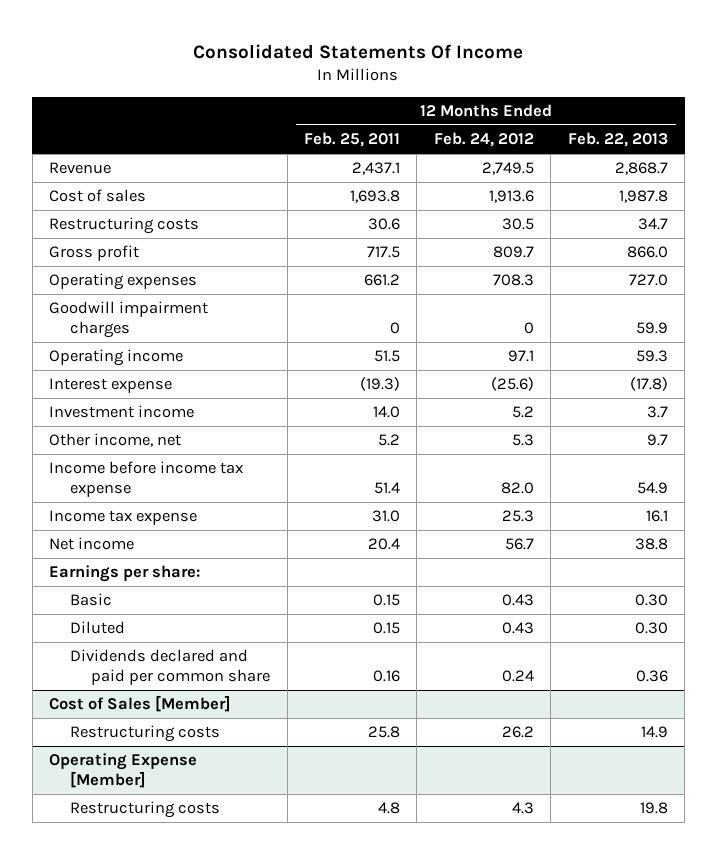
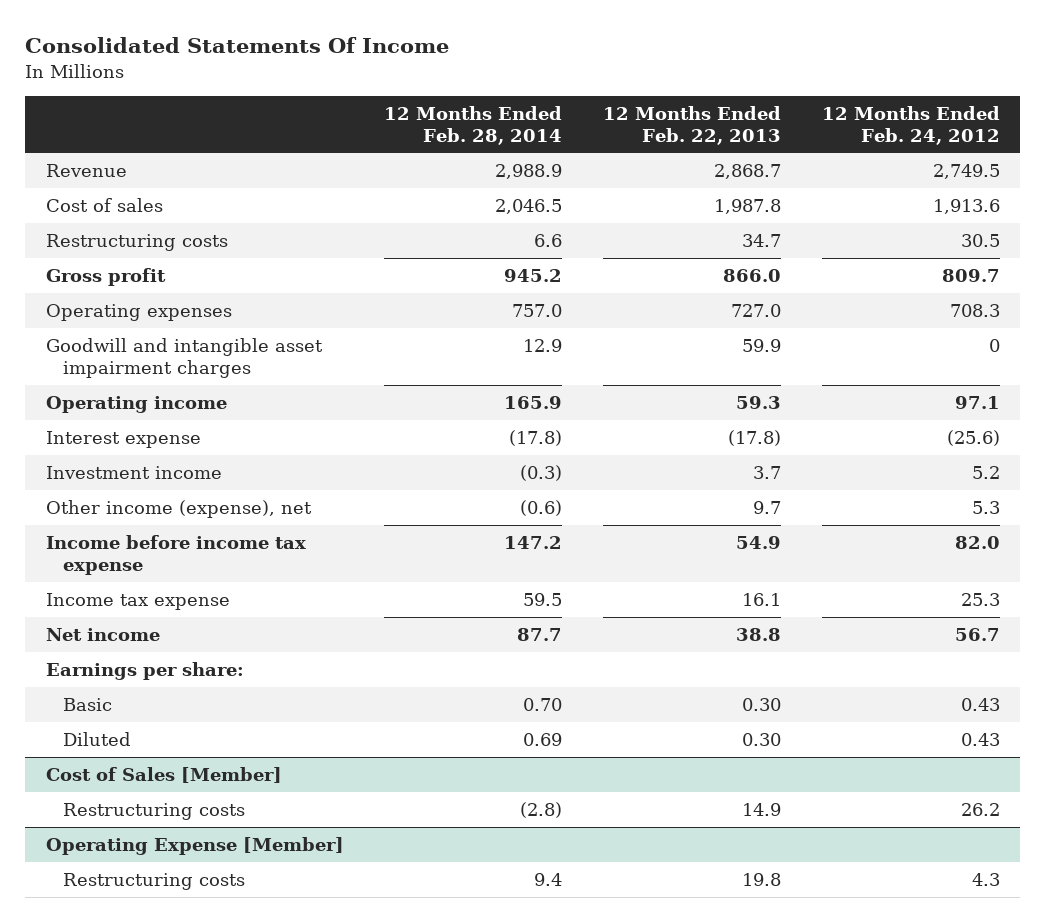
[304,132,401,148] Feb. 25, 2011 -> none
none -> [384,105,563,145] 12 Months Ended Feb. 28, 2014
[49,301,209,339] Goodwill impairment charges -> [45,337,323,378] Goodwill and intangible asset impairment charges
[49,433,182,448] Other income, net -> [45,499,312,518] Other income (expense), net
[70,649,271,686] Dividends declared and paid per common share -> none

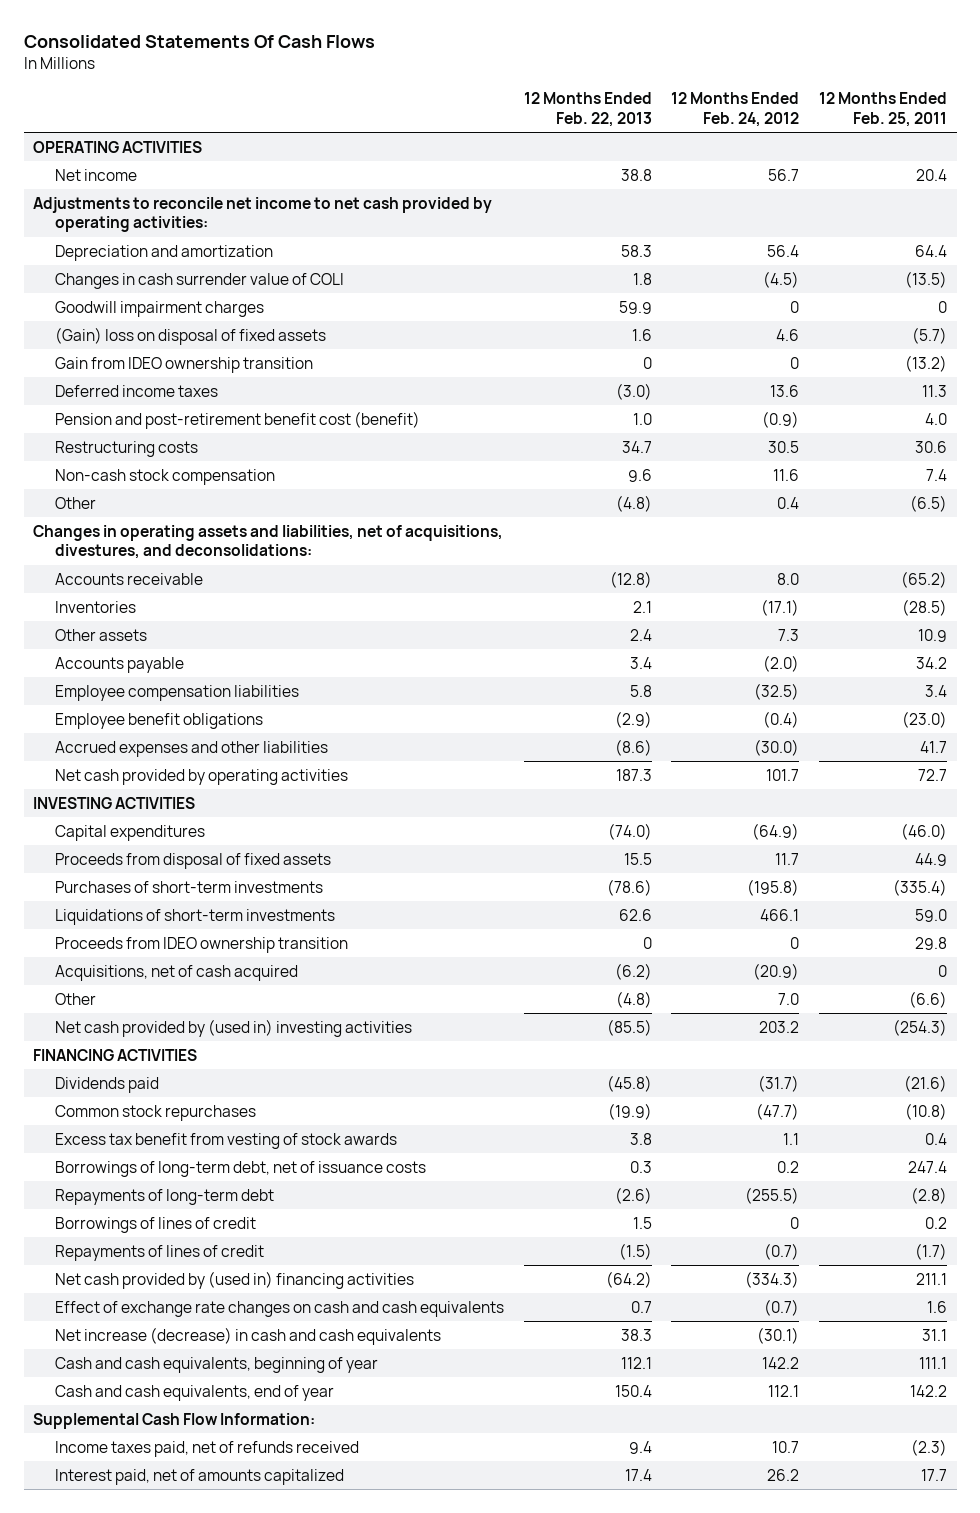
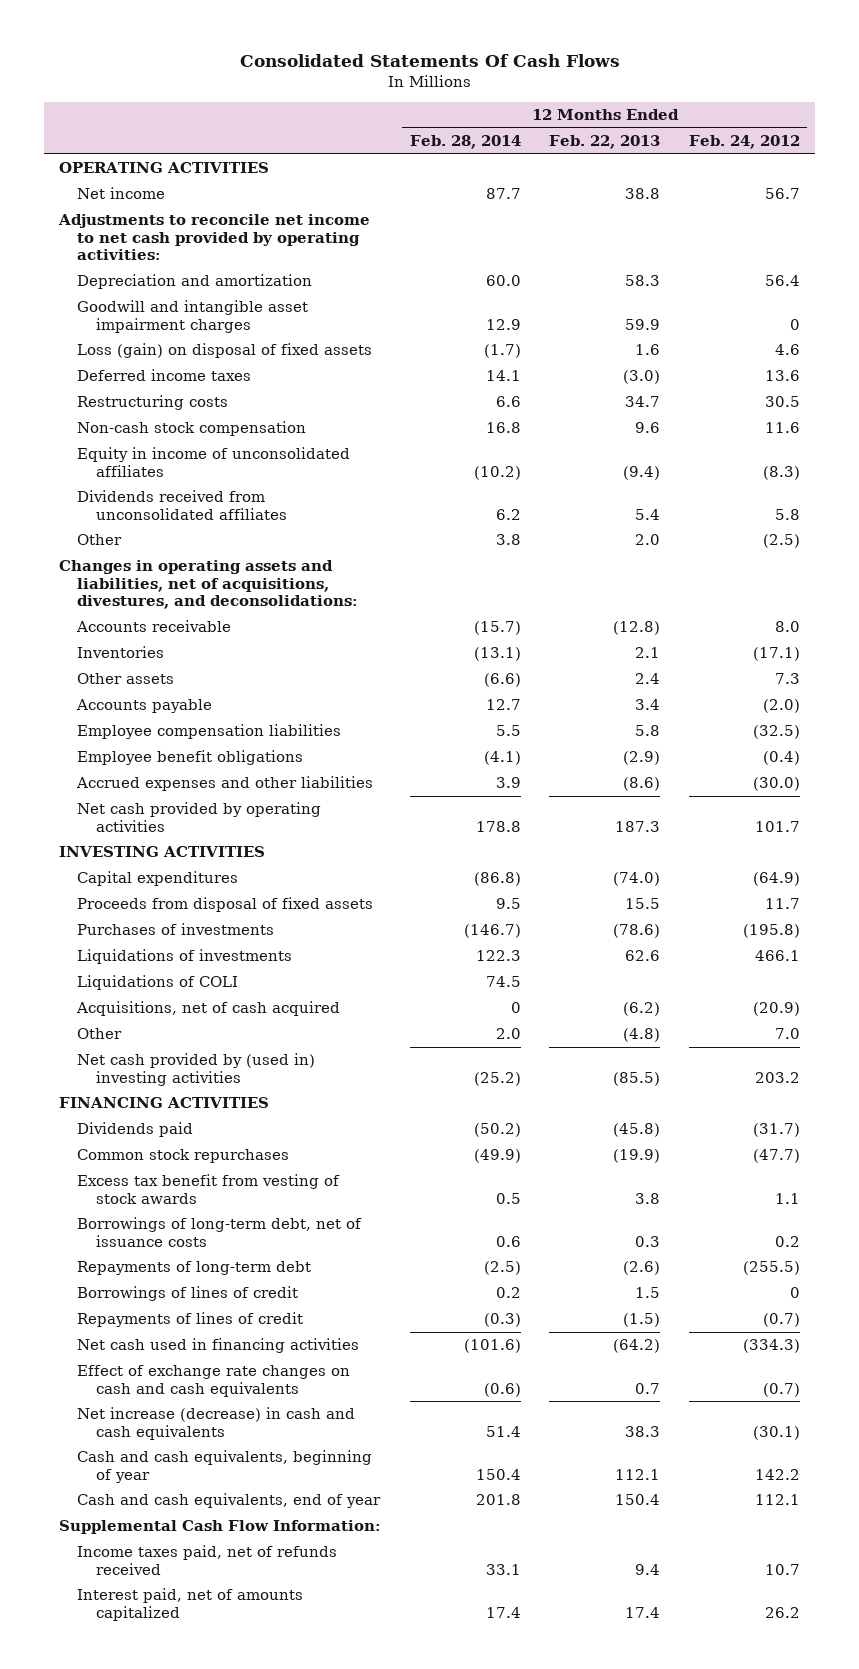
[818,92,947,127] 12 Months Ended Feb. 25, 2011 -> none
none -> [409,135,521,150] Feb. 28, 2014
[55,272,345,289] Changes in cash surrender value of COLI -> none
[55,356,314,373] Gain from IDEO ownership transition -> none
[55,300,265,317] Goodwill impairment charges -> [77,300,309,333] Goodwill and intangible asset impairment charges
[55,326,327,345] (Gain) loss on disposal of fixed assets -> [77,343,373,359] Loss (gain) on disposal of fixed assets
[55,410,421,429] Pension and post-retirement benefit cost (benefit) -> none
none -> [77,447,351,477] Equity in income of unconsolidated affiliates
none -> [77,490,287,520] Dividends received from unconsolidated affiliates
[615,494,652,512] (4.8) -> [635,534,661,546] 2.0
[777,496,800,509] 0.4 -> [763,534,801,549] (2.5)
[55,936,349,953] Proceeds from IDEO ownership transition -> none
[55,880,324,893] Purchases of short-term investments -> [77,923,275,936] Purchases of investments
[55,908,336,925] Liquidations of short-term investments -> [77,949,293,965] Liquidations of investments
none -> [77,975,239,991] Liquidations of COLI
[55,1270,415,1289] Net cash provided by (used in) financing activities -> [77,1338,360,1354] Net cash used in financing activities

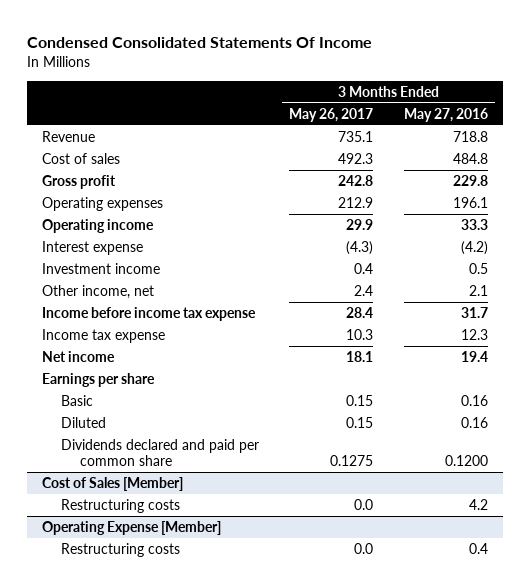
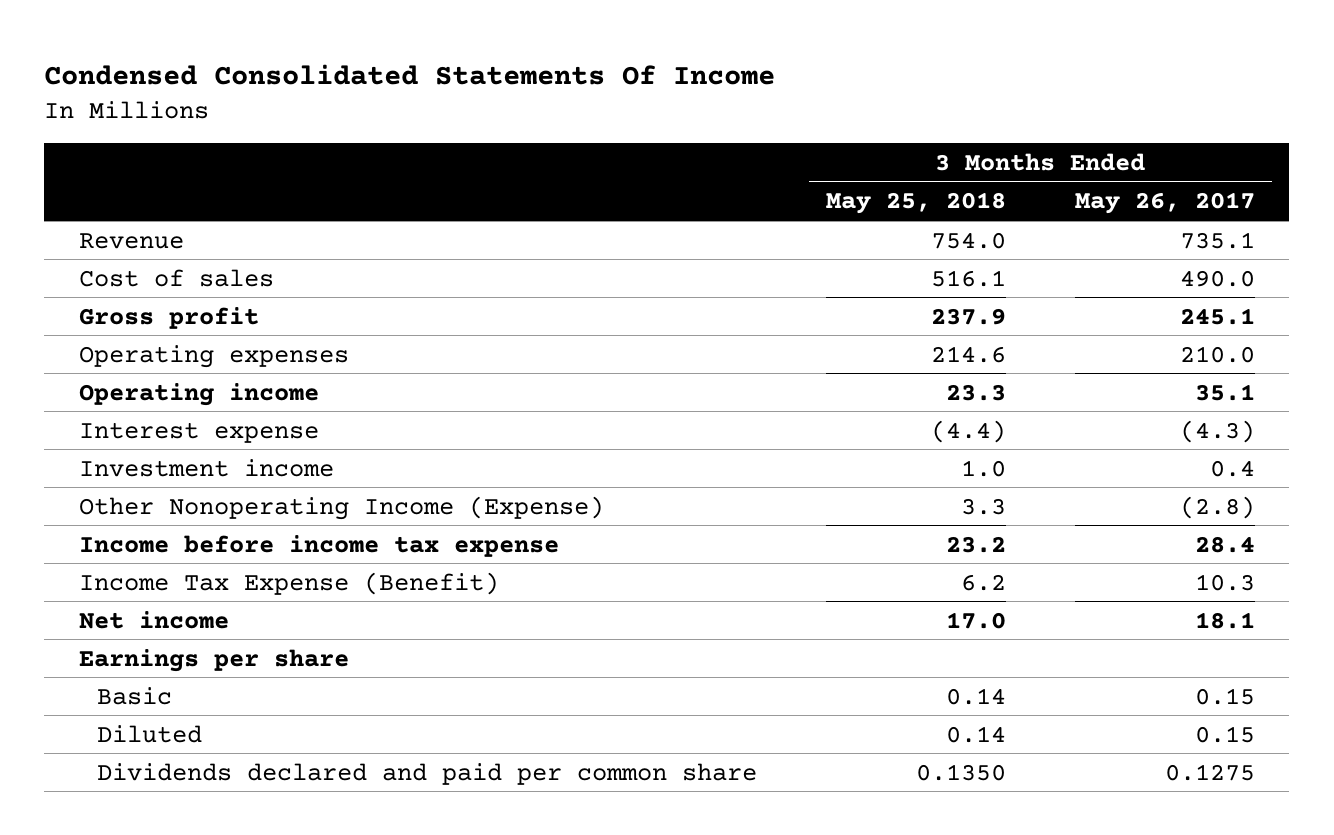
[403,107,488,122] May 27, 2016 -> none
none -> [826,192,1007,215] May 25, 2018
[338,152,374,164] 492.3 -> [1179,269,1255,287] 490.0
[338,174,374,186] 242.8 -> [1179,307,1255,325] 245.1
[338,196,374,208] 212.9 -> [1179,345,1255,363] 210.0
[346,218,374,230] 29.9 -> [1194,383,1255,401] 35.1
[42,284,155,299] Other income, net -> [78,495,604,520] Other Nonoperating Income (Expense)
[354,284,374,296] 2.4 -> [1179,495,1255,519] (2.8)
[42,328,166,343] Income tax expense -> [78,571,499,595] Income Tax Expense (Benefit)
[42,476,184,491] Cost of Sales [Member] -> none
[60,498,180,513] Restructuring costs -> none
[42,520,222,535] Operating Expense [Member] -> none
[60,542,180,557] Restructuring costs -> none

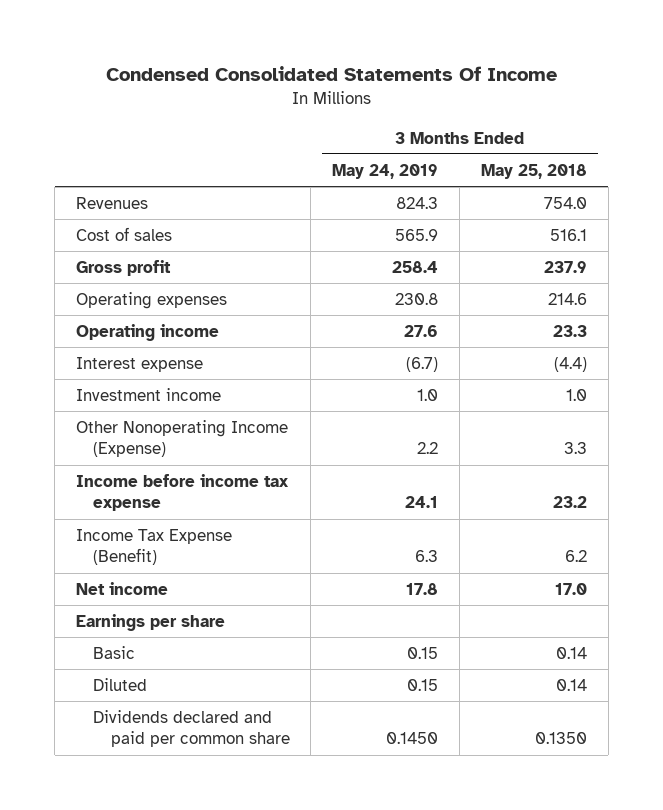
[1074,192,1255,215] May 26, 2017 -> none
none -> [332,163,439,179] May 24, 2019
[78,232,184,249] Revenue -> [76,197,149,210] Revenues

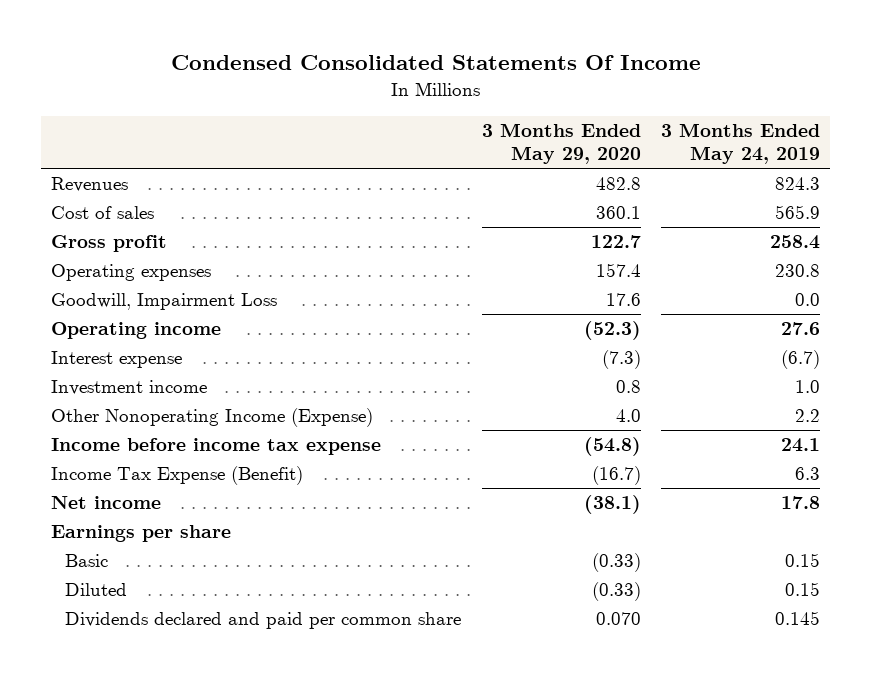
[480,163,587,179] May 25, 2018 -> none
none -> [481,122,641,165] 3 Months Ended May 29, 2020
none -> [50,293,277,311] Goodwill, Impairment Loss
[386,732,439,745] 0.1450 -> [775,611,821,626] 0.145

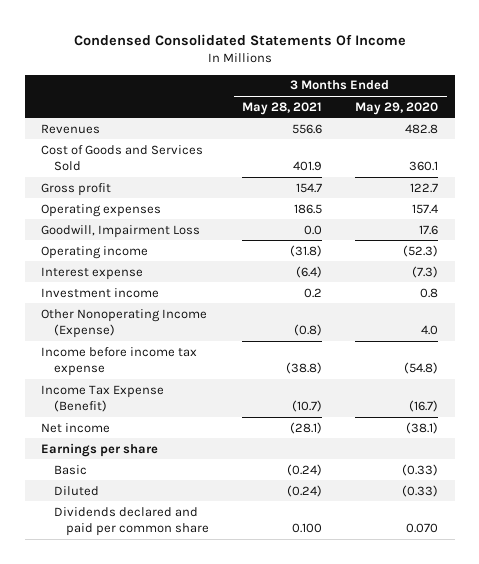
[661,122,821,165] 3 Months Ended May 24, 2019 -> none
none -> [242,101,323,115] May 28, 2021
[50,206,154,220] Cost of sales -> [41,144,204,171] Cost of Goods and Services Sold

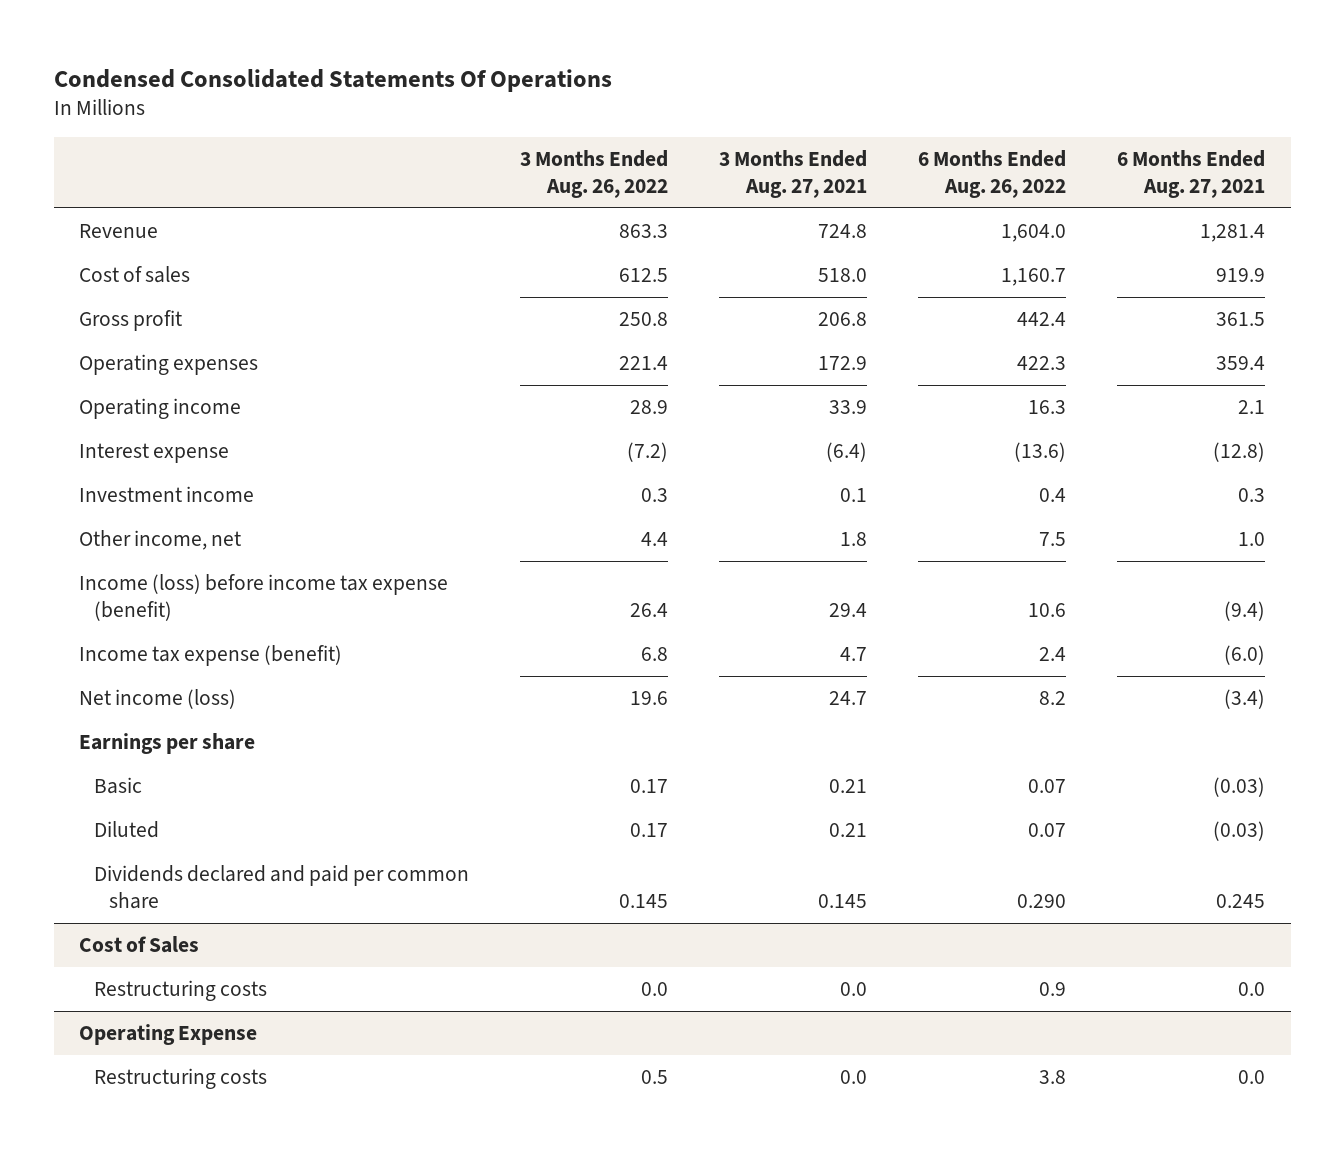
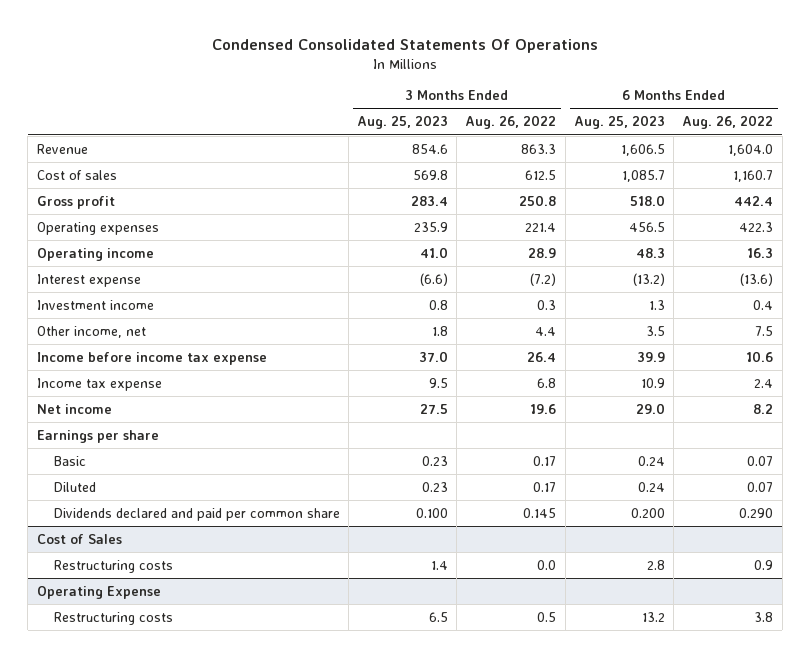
[719,149,868,198] 3 Months Ended Aug. 27, 2021 -> none
[1117,149,1266,198] 6 Months Ended Aug. 27, 2021 -> none
none -> [356,115,448,130] Aug. 25, 2023
none -> [573,115,665,130] Aug. 25, 2023
[79,573,449,622] Income (loss) before income tax expense (benefit) -> [36,351,267,365] Income before income tax expense
[79,644,343,666] Income tax expense (benefit) -> [36,377,162,391] Income tax expense
[79,688,237,709] Net income (loss) -> [36,403,112,414] Net income

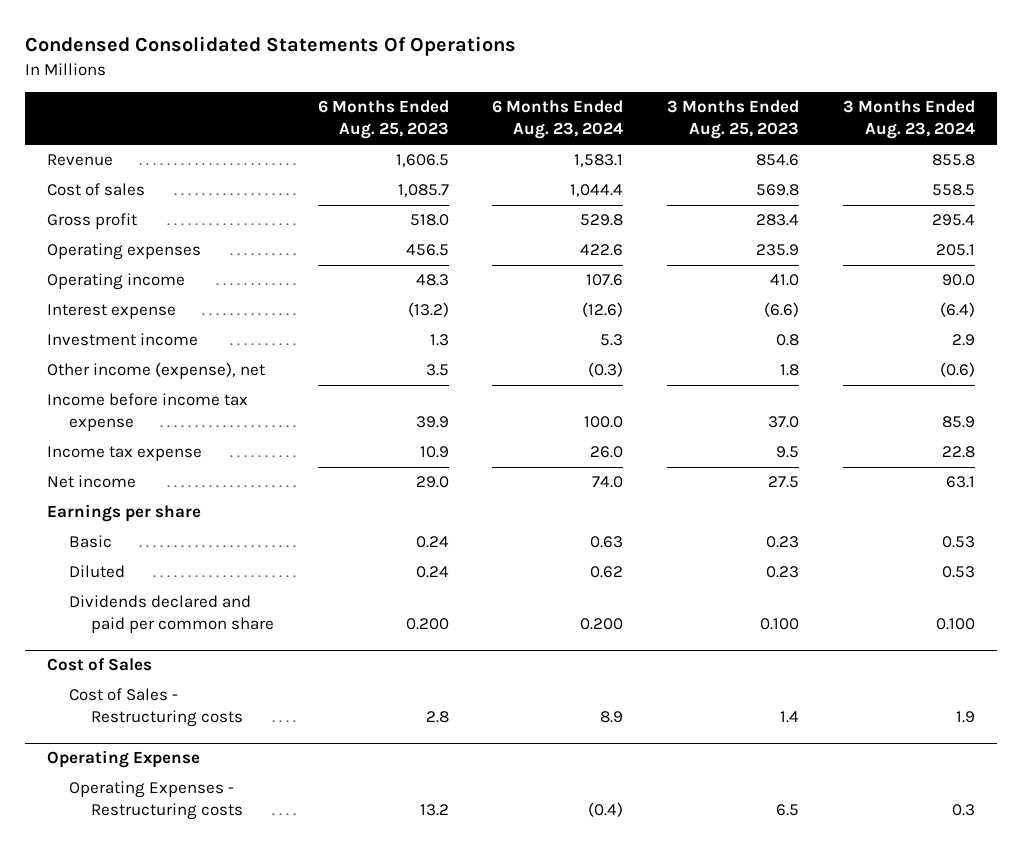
[465,115,557,130] Aug. 26, 2022 -> none
[682,115,774,130] Aug. 26, 2022 -> none
none -> [492,100,624,140] 6 Months Ended Aug. 23, 2024
none -> [842,100,975,140] 3 Months Ended Aug. 23, 2024
[36,325,146,338] Other income, net -> [46,362,265,380] Other income (expense), net
[53,559,173,573] Restructuring costs -> [68,688,243,728] Cost of Sales - Restructuring costs
[53,611,173,625] Restructuring costs -> [68,781,243,821] Operating Expenses - Restructuring costs

